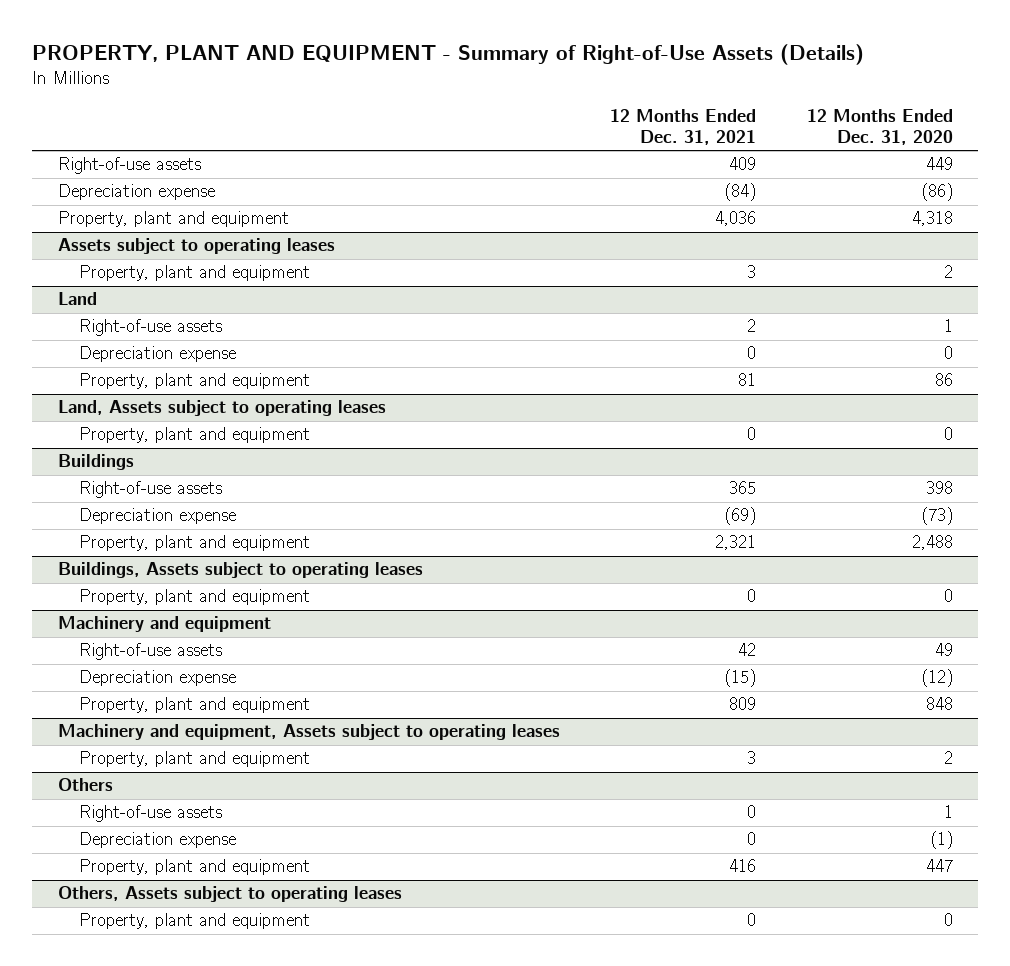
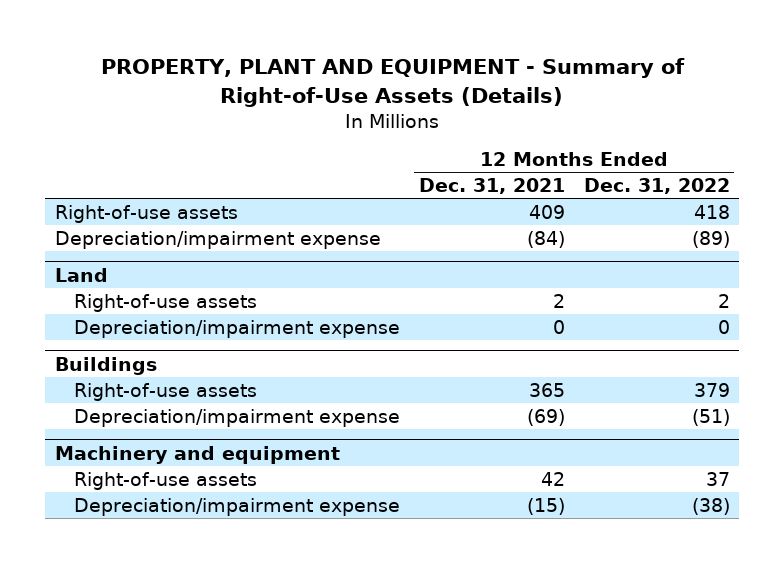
[806,108,953,146] 12 Months Ended Dec. 31, 2020 -> none
none -> [583,178,730,195] Dec. 31, 2022
[57,211,289,228] Property, plant and equipment -> none
[57,238,335,255] Assets subject to operating leases -> none
[78,265,310,282] Property, plant and equipment -> none
[57,184,215,201] Depreciation expense -> [54,230,381,249] Depreciation/impairment expense
[78,373,310,390] Property, plant and equipment -> none
[57,400,386,417] Land, Assets subject to operating leases -> none
[78,427,310,444] Property, plant and equipment -> none
[78,346,236,363] Depreciation expense -> [74,319,401,338] Depreciation/impairment expense
[78,535,310,552] Property, plant and equipment -> none
[57,562,423,579] Buildings, Assets subject to operating leases -> none
[78,589,310,606] Property, plant and equipment -> none
[78,508,236,525] Depreciation expense -> [74,408,401,427] Depreciation/impairment expense
[78,697,310,714] Property, plant and equipment -> none
[57,724,560,741] Machinery and equipment, Assets subject to operating leases -> none
[78,751,310,768] Property, plant and equipment -> none
[57,778,113,792] Others -> none
[78,805,222,823] Right-of-use assets -> none
[78,832,236,849] Depreciation expense -> none
[78,859,310,876] Property, plant and equipment -> none
[57,886,402,903] Others, Assets subject to operating leases -> none
[78,913,310,930] Property, plant and equipment -> none
[78,670,236,687] Depreciation expense -> [74,497,401,516] Depreciation/impairment expense

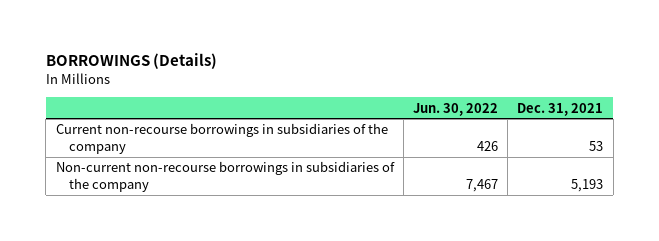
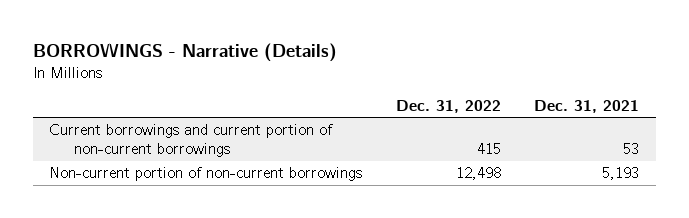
[45,53,217,70] BORROWINGS (Details) -> [32,41,337,62] BORROWINGS - Narrative (Details)
[413,102,499,116] Jun. 30, 2022 -> none
none -> [395,99,501,113] Dec. 31, 2022
[55,123,388,155] Current non-recourse borrowings in subsidiaries of the company -> [49,124,334,158] Current borrowings and current portion of non-current borrowings
[55,161,395,193] Non-current non-recourse borrowings in subsidiaries of the company -> [49,167,363,182] Non-current portion of non-current borrowings

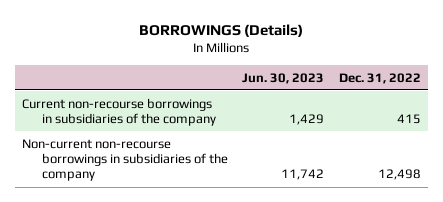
[32,41,337,62] BORROWINGS - Narrative (Details) -> [139,23,304,37] BORROWINGS (Details)
[534,99,640,113] Dec. 31, 2021 -> none
none -> [242,72,325,84] Jun. 30, 2023
[49,124,334,158] Current borrowings and current portion of non-current borrowings -> [22,97,217,126] Current non-recourse borrowings in subsidiaries of the company
[49,167,363,182] Non-current portion of non-current borrowings -> [22,138,229,182] Non-current non-recourse borrowings in subsidiaries of the company

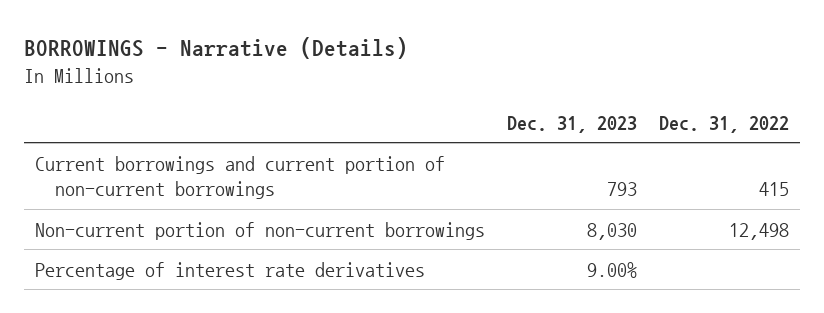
[139,23,304,37] BORROWINGS (Details) -> [23,37,408,60] BORROWINGS - Narrative (Details)
[242,72,325,84] Jun. 30, 2023 -> none
none -> [506,115,637,133] Dec. 31, 2023
[22,97,217,126] Current non-recourse borrowings in subsidiaries of the company -> [34,155,445,199] Current borrowings and current portion of non-current borrowings
[22,138,229,182] Non-current non-recourse borrowings in subsidiaries of the company -> [34,221,485,240] Non-current portion of non-current borrowings
none -> [34,261,425,280] Percentage of interest rate derivatives

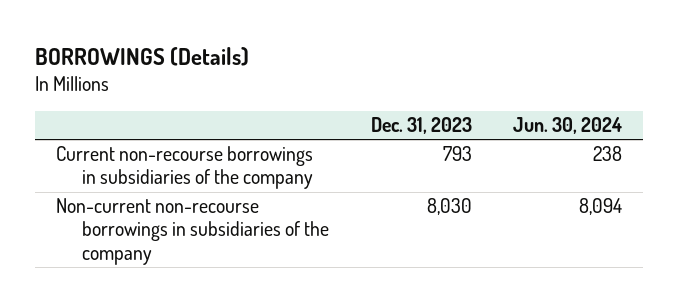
[23,37,408,60] BORROWINGS - Narrative (Details) -> [34,47,249,67] BORROWINGS (Details)
[658,115,789,133] Dec. 31, 2022 -> none
none -> [513,117,623,135] Jun. 30, 2024
[34,261,425,280] Percentage of interest rate derivatives -> none
[34,155,445,199] Current borrowings and current portion of non-current borrowings -> [55,146,314,190] Current non-recourse borrowings in subsidiaries of the company
[34,221,485,240] Non-current portion of non-current borrowings -> [55,198,330,265] Non-current non-recourse borrowings in subsidiaries of the company

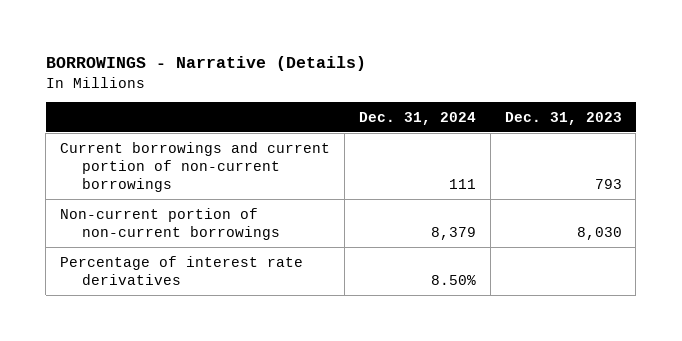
[34,47,249,67] BORROWINGS (Details) -> [45,56,366,72] BORROWINGS - Narrative (Details)
[513,117,623,135] Jun. 30, 2024 -> none
none -> [358,111,476,125] Dec. 31, 2024
[55,146,314,190] Current non-recourse borrowings in subsidiaries of the company -> [60,141,331,193] Current borrowings and current portion of non-current borrowings
[55,198,330,265] Non-current non-recourse borrowings in subsidiaries of the company -> [60,207,280,240] Non-current portion of non-current borrowings
none -> [60,255,304,285] Percentage of interest rate derivatives

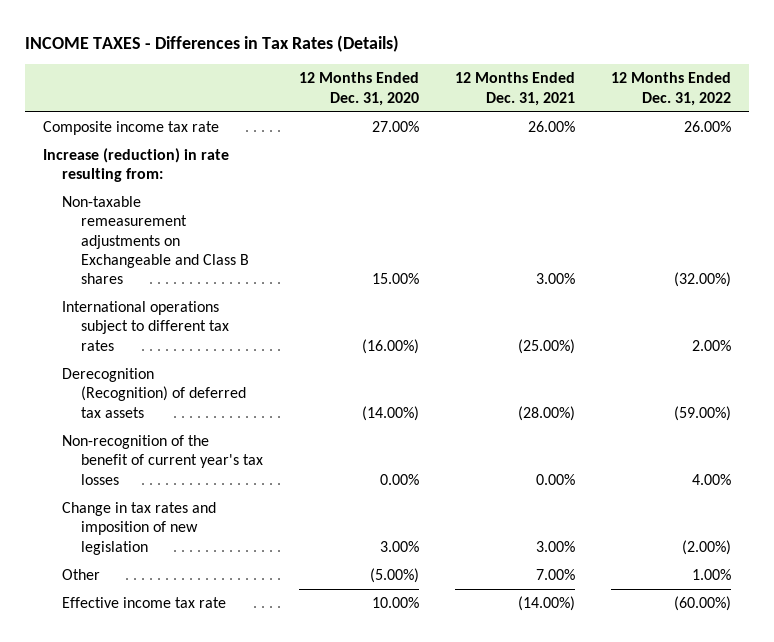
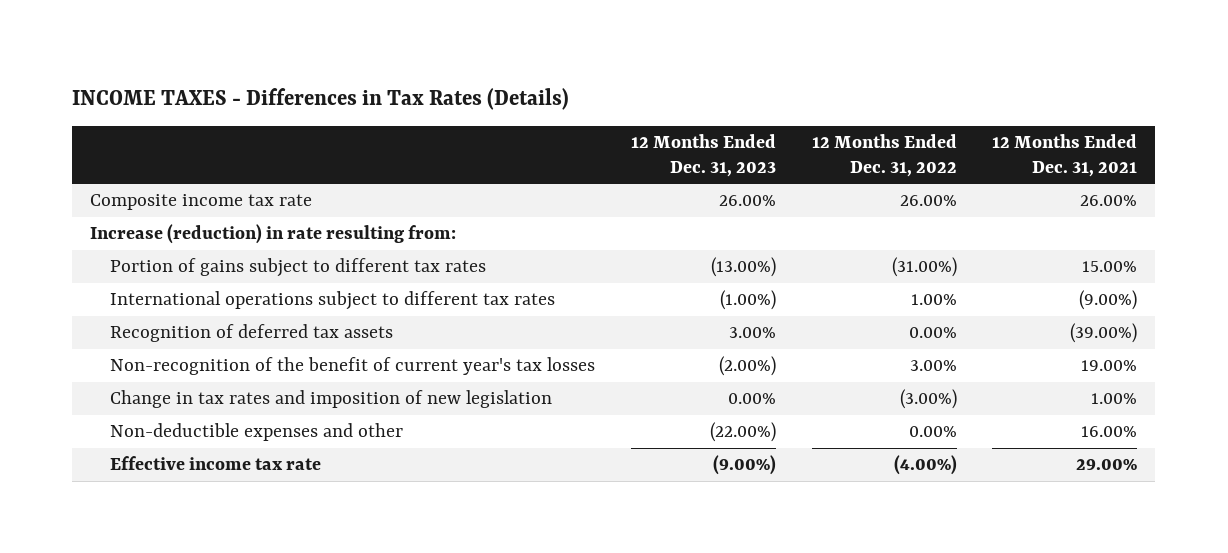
[298,72,419,106] 12 Months Ended Dec. 31, 2020 -> none
none -> [630,133,776,178] 12 Months Ended Dec. 31, 2023
[61,196,249,285] Non-taxable remeasurement adjustments on Exchangeable and Class B shares -> none
none -> [110,258,487,278] Portion of gains subject to different tax rates
[517,338,575,354] (25.00%) -> [1079,290,1138,311] (9.00%)
[692,339,732,351] 2.00% -> [910,294,957,306] 1.00%
[61,368,246,418] Derecognition (Recognition) of deferred tax assets -> [110,324,394,343] Recognition of deferred tax assets
[517,405,575,421] (28.00%) -> [1070,323,1138,344] (39.00%)
[674,405,732,421] (59.00%) -> [908,327,957,339] 0.00%
[535,473,575,485] 0.00% -> [1081,360,1138,372] 19.00%
[692,473,732,485] 4.00% -> [909,360,957,372] 3.00%
[535,540,575,552] 3.00% -> [1091,393,1138,405] 1.00%
[682,539,732,555] (2.00%) -> [899,389,957,410] (3.00%)
[61,569,100,581] Other -> [110,423,404,442] Non-deductible expenses and other
[535,569,575,581] 7.00% -> [1081,426,1138,438] 16.00%
[692,569,732,581] 1.00% -> [908,426,957,438] 0.00%
[517,596,575,612] (14.00%) -> [1076,459,1138,471] 29.00%
[674,596,732,612] (60.00%) -> [893,455,957,476] (4.00%)

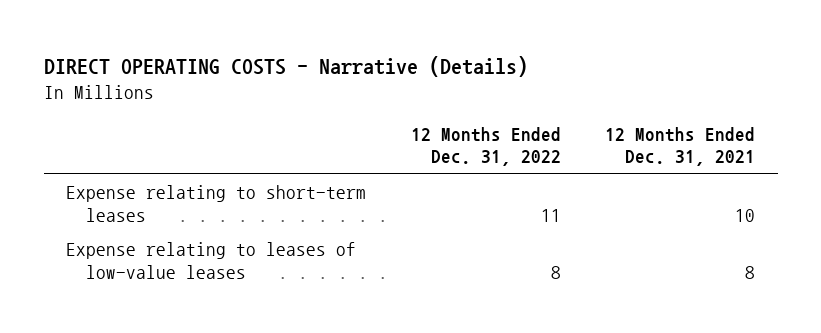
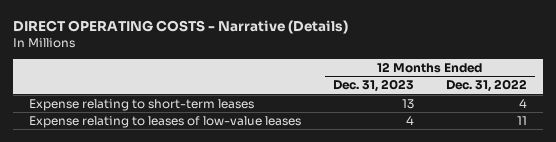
[605,126,756,167] 12 Months Ended Dec. 31, 2021 -> none
none -> [333,79,415,93] Dec. 31, 2023
[540,208,561,222] 11 -> [519,99,528,109] 4
[550,265,561,279] 8 -> [517,116,528,126] 11

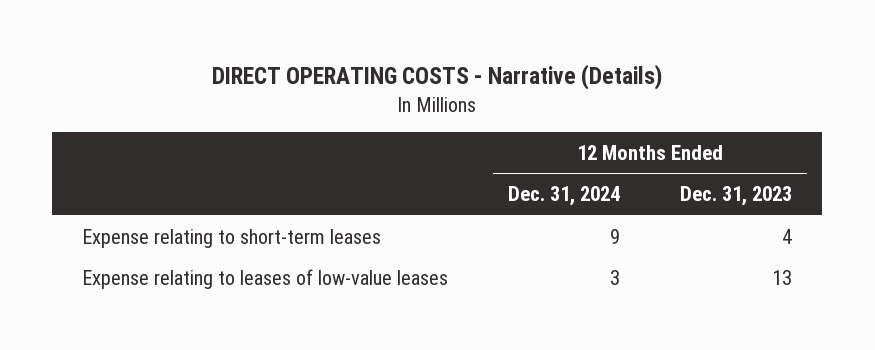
[446,79,528,93] Dec. 31, 2022 -> none
none -> [508,186,621,207] Dec. 31, 2024
[402,99,415,110] 13 -> [782,228,793,244] 4
[406,116,415,126] 4 -> [772,269,793,285] 13

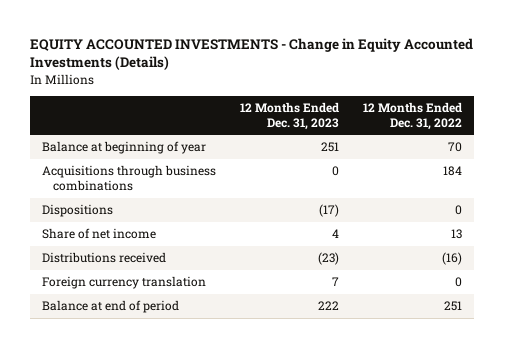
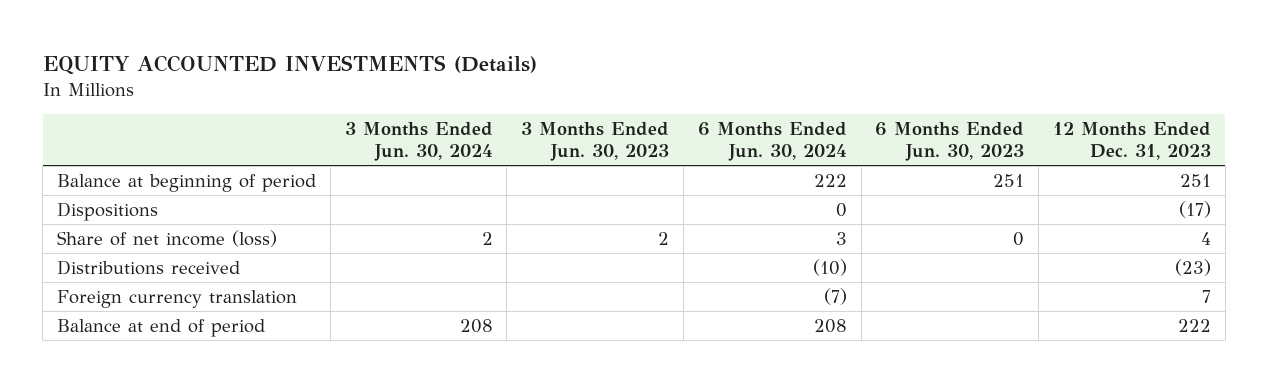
[30,37,474,71] EQUITY ACCOUNTED INVESTMENTS - Change in Equity Accounted Investments (Details) -> [42,55,537,76] EQUITY ACCOUNTED INVESTMENTS (Details)
[363,101,463,130] 12 Months Ended Dec. 31, 2022 -> none
none -> [344,121,493,162] 3 Months Ended Jun. 30, 2024
none -> [521,121,670,162] 3 Months Ended Jun. 30, 2023
none -> [697,121,847,162] 6 Months Ended Jun. 30, 2024
none -> [875,121,1025,162] 6 Months Ended Jun. 30, 2023
[42,165,217,192] Acquisitions through business combinations -> none
[42,141,207,155] Balance at beginning of year -> [56,173,316,192] Balance at beginning of period
[42,228,157,240] Share of net income -> [56,229,277,247] Share of net income (loss)

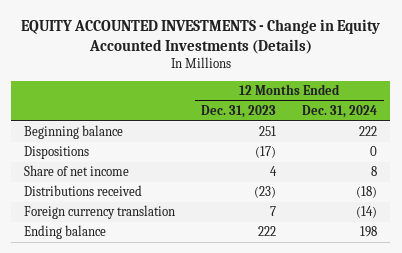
[42,55,537,76] EQUITY ACCOUNTED INVESTMENTS (Details) -> [20,19,380,54] EQUITY ACCOUNTED INVESTMENTS - Change in Equity Accounted Investments (Details)
[344,121,493,162] 3 Months Ended Jun. 30, 2024 -> none
[521,121,670,162] 3 Months Ended Jun. 30, 2023 -> none
[697,121,847,162] 6 Months Ended Jun. 30, 2024 -> none
[875,121,1025,162] 6 Months Ended Jun. 30, 2023 -> none
none -> [302,104,378,118] Dec. 31, 2024
[56,173,316,192] Balance at beginning of period -> [24,125,124,140] Beginning balance
[56,229,277,247] Share of net income (loss) -> [24,165,130,177] Share of net income
[56,318,265,337] Balance at end of period -> [24,225,107,240] Ending balance

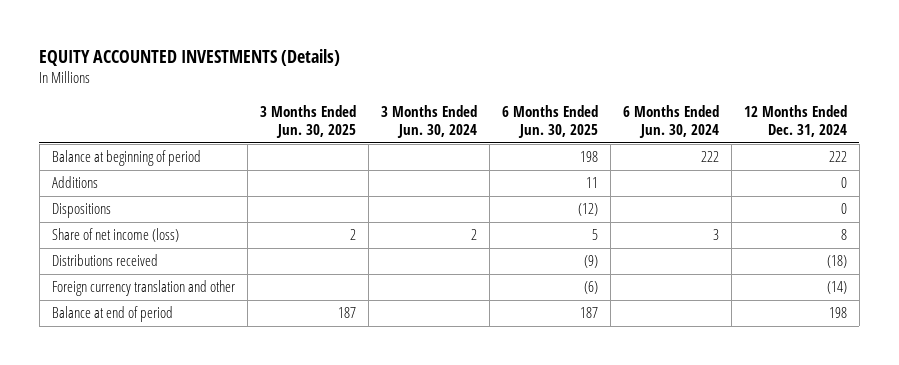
[20,19,380,54] EQUITY ACCOUNTED INVESTMENTS - Change in Equity Accounted Investments (Details) -> [39,48,341,66] EQUITY ACCOUNTED INVESTMENTS (Details)
[201,104,277,118] Dec. 31, 2023 -> none
none -> [259,104,356,139] 3 Months Ended Jun. 30, 2025
none -> [380,104,477,139] 3 Months Ended Jun. 30, 2024
none -> [501,104,598,139] 6 Months Ended Jun. 30, 2025
none -> [622,104,719,139] 6 Months Ended Jun. 30, 2024
[24,125,124,140] Beginning balance -> [51,150,201,167] Balance at beginning of period
none -> [51,176,98,189] Additions
[24,165,130,177] Share of net income -> [51,228,179,243] Share of net income (loss)
[24,205,176,220] Foreign currency translation -> [51,280,235,297] Foreign currency translation and other
[24,225,107,240] Ending balance -> [51,306,173,323] Balance at end of period

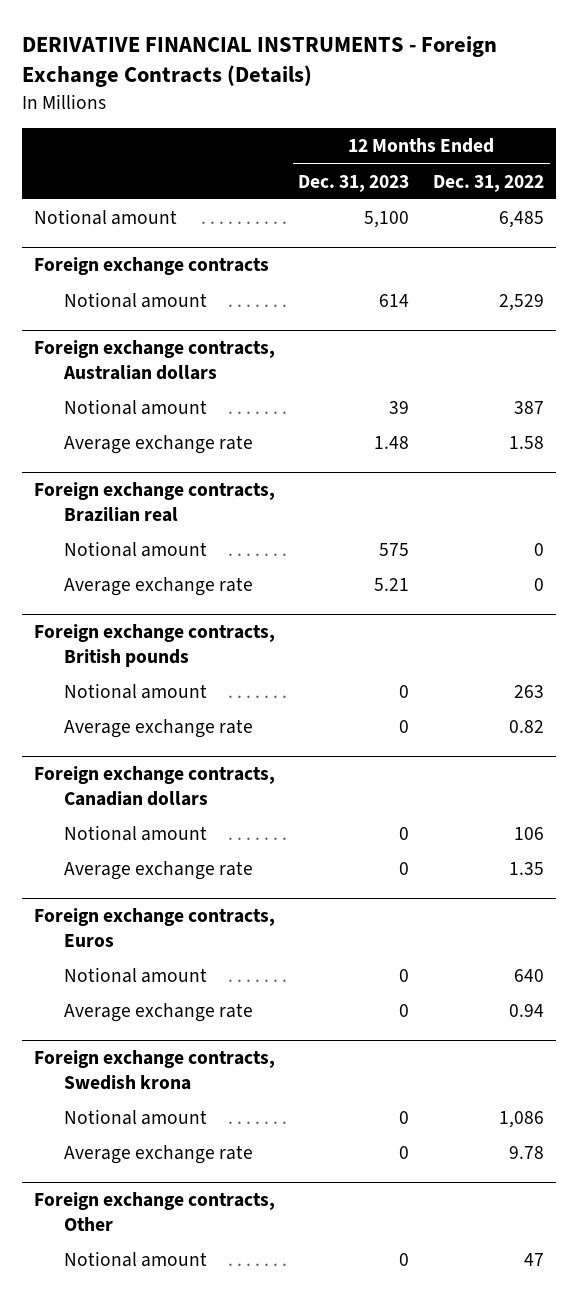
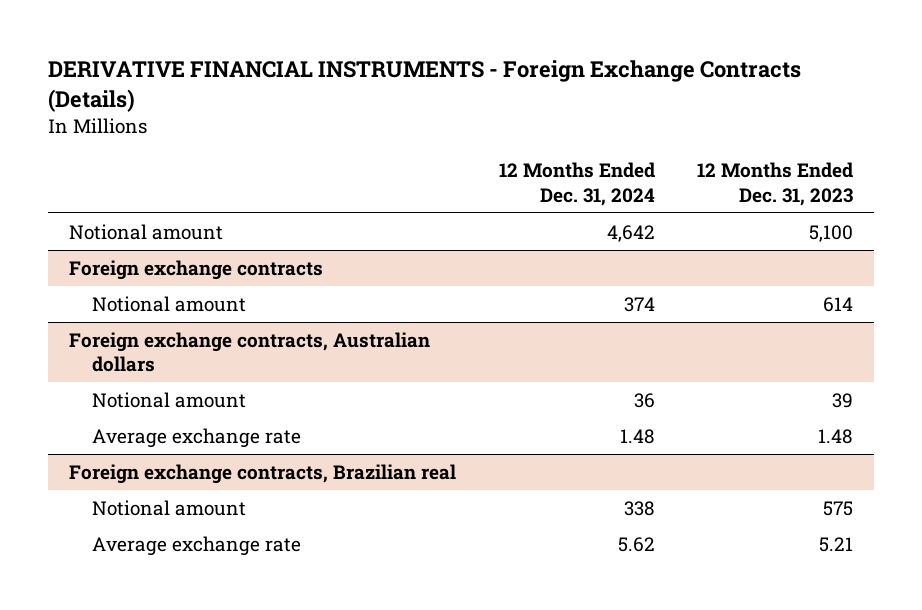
[433,174,545,192] Dec. 31, 2022 -> none
none -> [498,162,655,206] 12 Months Ended Dec. 31, 2024
[33,624,275,668] Foreign exchange contracts, British pounds -> none
[63,683,207,700] Notional amount -> none
[63,719,253,739] Average exchange rate -> none
[33,766,275,807] Foreign exchange contracts, Canadian dollars -> none
[63,825,207,842] Notional amount -> none
[63,861,253,881] Average exchange rate -> none
[33,908,275,948] Foreign exchange contracts, Euros -> none
[63,967,207,984] Notional amount -> none
[63,1003,253,1023] Average exchange rate -> none
[33,1050,275,1091] Foreign exchange contracts, Swedish krona -> none
[63,1109,207,1126] Notional amount -> none
[63,1145,253,1165] Average exchange rate -> none
[33,1192,275,1232] Foreign exchange contracts, Other -> none
[63,1251,207,1268] Notional amount -> none

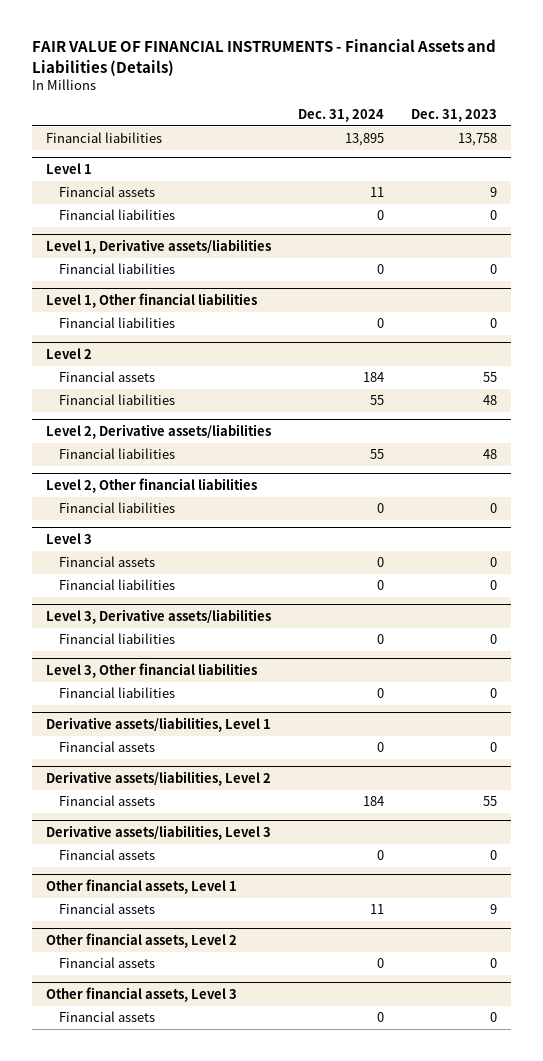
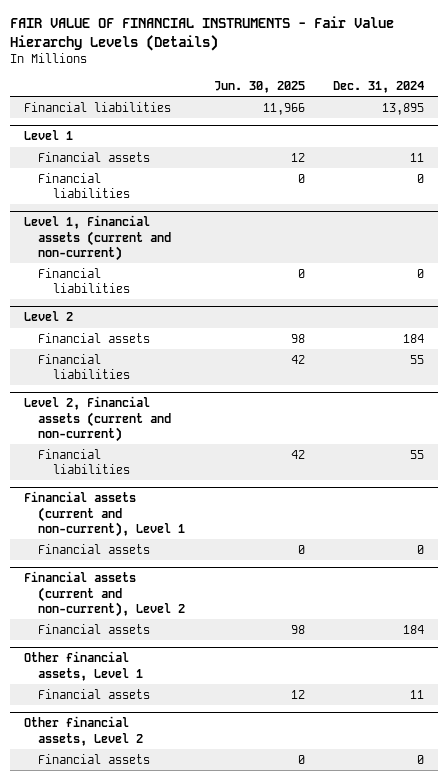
[31,39,496,76] FAIR VALUE OF FINANCIAL INSTRUMENTS - Financial Assets and Liabilities (Details) -> [9,16,394,52] FAIR VALUE OF FINANCIAL INSTRUMENTS - Fair Value Hierarchy Levels (Details)
[411,109,498,123] Dec. 31, 2023 -> none
none -> [213,81,305,94] Jun. 30, 2025
[45,239,271,255] Level 1, Derivative assets/liabilities -> none
[59,263,176,275] Financial liabilities -> none
[45,293,257,309] Level 1, Other financial liabilities -> none
none -> [23,215,172,261] Level 1, Financial assets (current and non-current)
[45,424,271,440] Level 2, Derivative assets/liabilities -> none
none -> [23,396,172,442] Level 2, Financial assets (current and non-current)
[45,478,257,494] Level 2, Other financial liabilities -> none
[59,502,176,514] Financial liabilities -> none
[45,533,92,545] Level 3 -> none
[59,556,156,568] Financial assets -> none
[59,579,176,591] Financial liabilities -> none
[45,609,271,625] Level 3, Derivative assets/liabilities -> none
[59,633,176,645] Financial liabilities -> none
[45,663,257,679] Level 3, Other financial liabilities -> none
[59,687,176,699] Financial liabilities -> none
[45,717,271,733] Derivative assets/liabilities, Level 1 -> none
none -> [23,491,186,537] Financial assets (current and non-current), Level 1
[45,771,271,787] Derivative assets/liabilities, Level 2 -> none
none -> [23,571,186,617] Financial assets (current and non-current), Level 2
[45,825,271,841] Derivative assets/liabilities, Level 3 -> none
[59,849,156,861] Financial assets -> none
[45,987,237,1003] Other financial assets, Level 3 -> none
[59,1011,156,1023] Financial assets -> none

